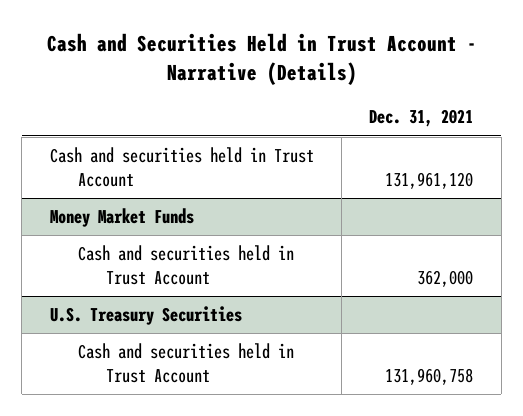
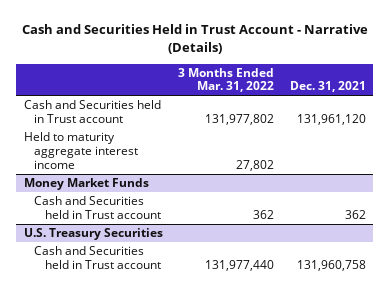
none -> [178,67,275,93] 3 Months Ended Mar. 31, 2022
[49,147,314,188] Cash and securities held in Trust Account -> [24,100,162,123] Cash and Securities held in Trust account
none -> [24,132,139,169] Held to maturity aggregate interest income
[77,245,294,286] Cash and securities held in Trust Account -> [34,196,161,219] Cash and Securities held in Trust account
[417,270,474,288] 362,000 -> [344,209,366,219] 362
[77,343,294,384] Cash and securities held in Trust Account -> [34,246,161,269] Cash and Securities held in Trust account

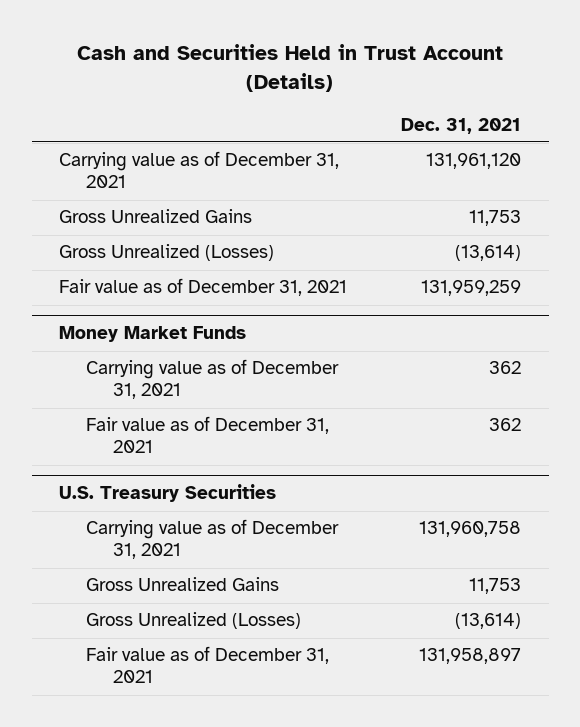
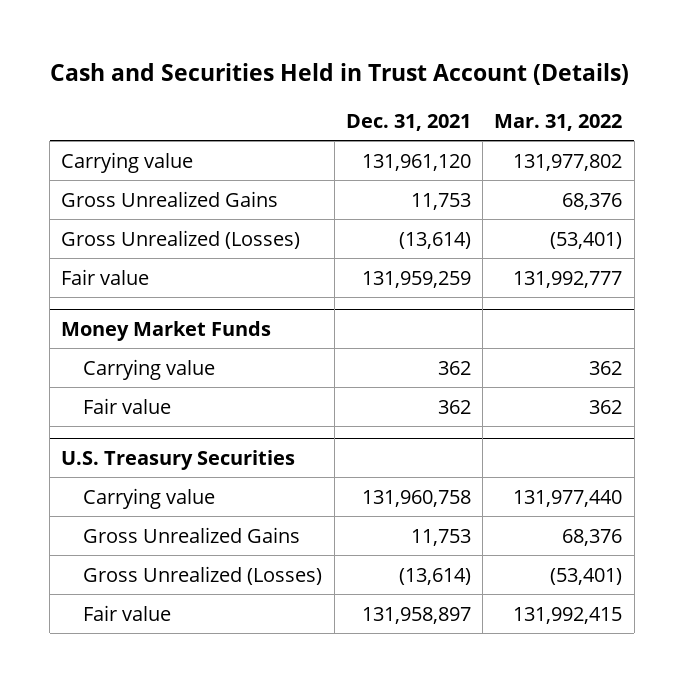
none -> [494,113,623,131] Mar. 31, 2022
[59,151,340,189] Carrying value as of December 31, 2021 -> [61,151,194,173] Carrying value
[59,278,348,297] Fair value as of December 31, 2021 -> [61,268,150,285] Fair value
[86,359,340,400] Carrying value as of December 31, 2021 -> [83,358,216,380] Carrying value
[86,416,330,454] Fair value as of December 31, 2021 -> [83,397,172,414] Fair value
[86,519,340,560] Carrying value as of December 31, 2021 -> [83,487,216,509] Carrying value
[86,646,330,684] Fair value as of December 31, 2021 -> [83,604,172,621] Fair value

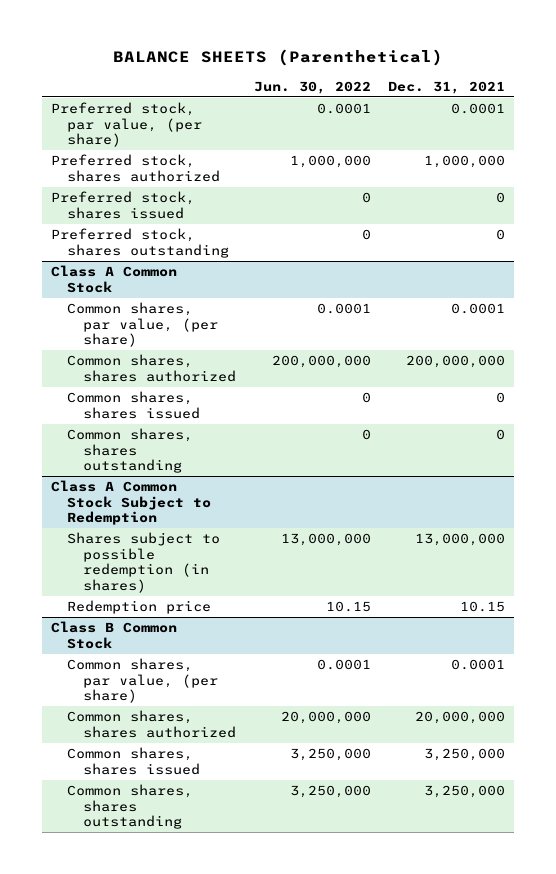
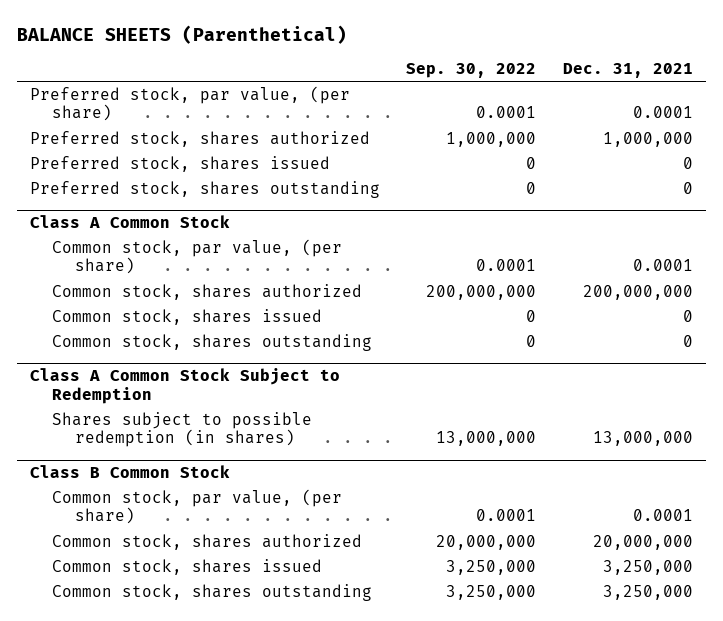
[253,80,371,94] Jun. 30, 2022 -> none
none -> [406,62,537,78] Sep. 30, 2022
[67,302,218,348] Common shares, par value, (per share) -> [52,238,343,275] Common stock, par value, (per share)
[67,354,236,382] Common shares, shares authorized -> [52,283,363,300] Common stock, shares authorized
[67,391,200,419] Common shares, shares issued -> [52,308,323,325] Common stock, shares issued
[67,428,194,474] Common shares, shares outstanding -> [52,333,373,351] Common stock, shares outstanding
[67,600,212,615] Redemption price -> none
[67,658,218,704] Common shares, par value, (per share) -> [52,488,343,525] Common stock, par value, (per share)
[67,710,236,738] Common shares, shares authorized -> [52,533,363,550] Common stock, shares authorized
[67,747,200,775] Common shares, shares issued -> [52,558,323,575] Common stock, shares issued
[67,784,194,830] Common shares, shares outstanding -> [52,583,373,601] Common stock, shares outstanding

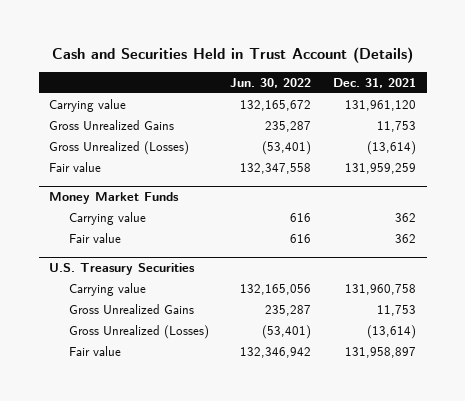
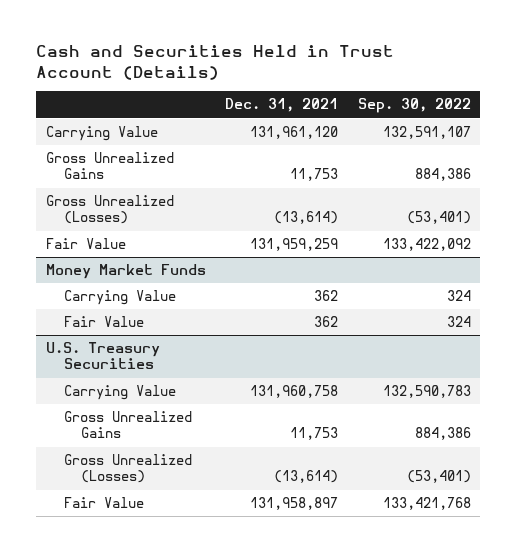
[230,77,312,88] Jun. 30, 2022 -> none
none -> [357,98,471,114] Sep. 30, 2022
[49,98,127,112] Carrying value -> [46,126,159,142] Carrying Value
[49,161,102,172] Fair value -> [46,238,127,250] Fair Value
[68,211,146,225] Carrying value -> [63,290,176,306] Carrying Value
[68,232,121,243] Fair value -> [63,316,144,328] Fair Value
[68,282,146,296] Carrying value -> [63,385,176,401] Carrying Value
[68,345,121,356] Fair value -> [63,497,144,509] Fair Value

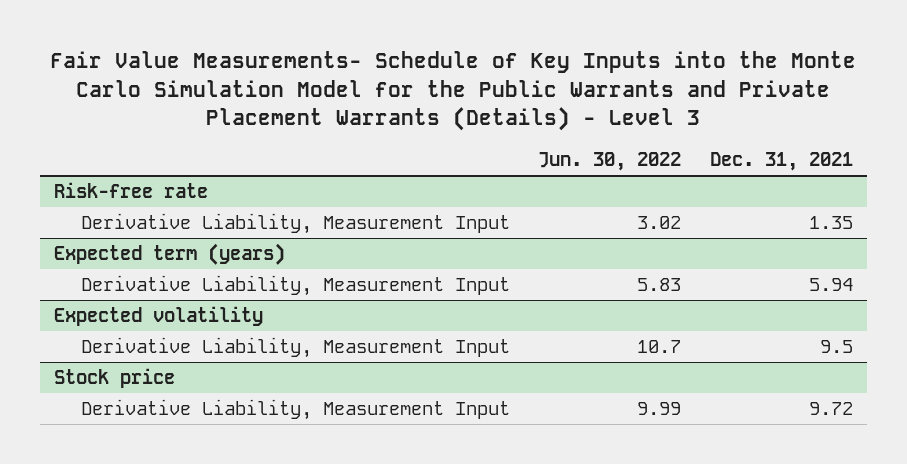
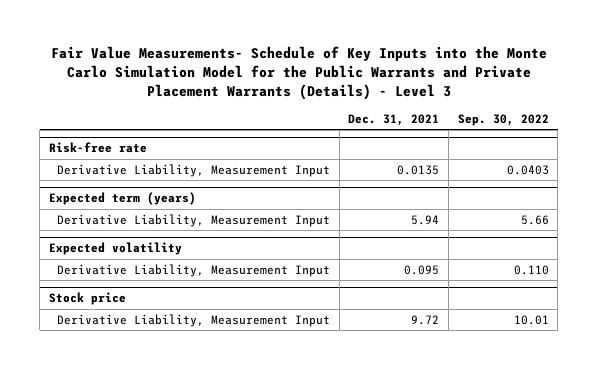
[538,151,682,171] Jun. 30, 2022 -> none
none -> [457,114,549,127] Sep. 30, 2022
[808,216,853,230] 1.35 -> [397,164,440,175] 0.0135
[819,340,853,354] 9.5 -> [404,264,440,275] 0.095

